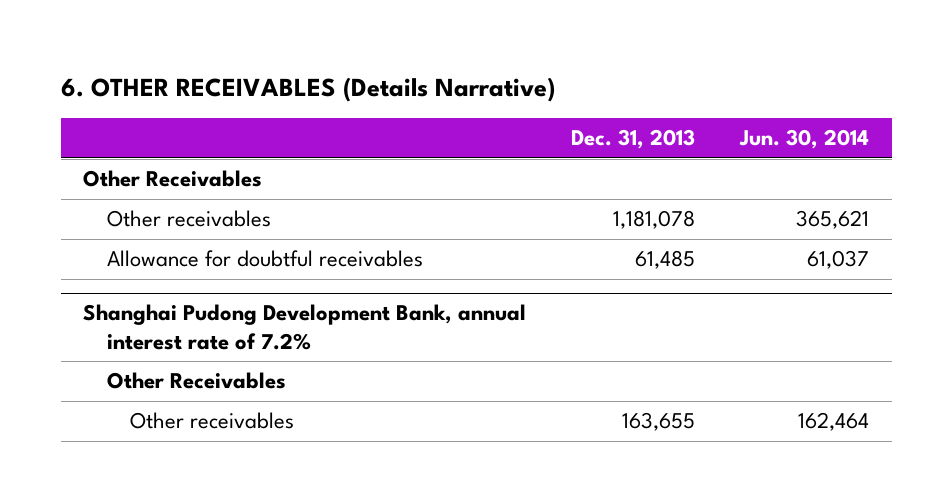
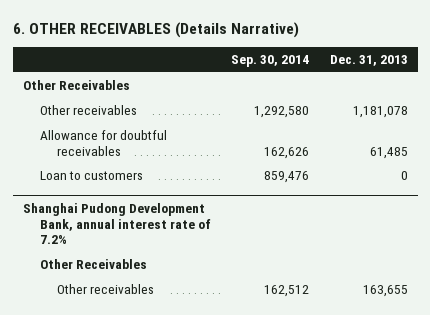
[739,129,870,150] Jun. 30, 2014 -> none
none -> [231,55,310,68] Sep. 30, 2014
none -> [39,171,143,181] Loan to customers

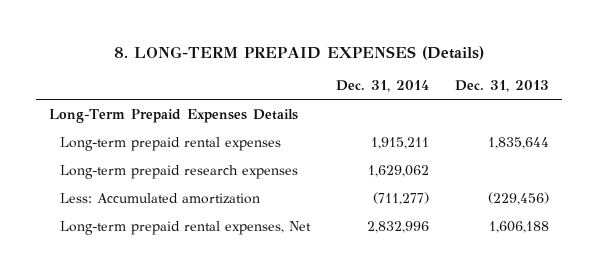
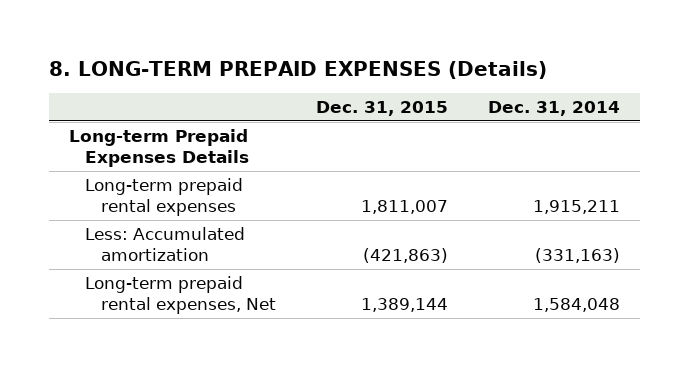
[454,80,549,93] Dec. 31, 2013 -> none
none -> [315,100,448,116] Dec. 31, 2015
[48,108,298,123] Long-Term Prepaid Expenses Details -> [69,129,249,168] Long-term Prepaid Expenses Details
[60,164,299,179] Long-term prepaid research expenses -> none
[373,191,430,205] (711,277) -> [534,248,620,264] (331,163)
[367,220,430,233] 2,832,996 -> [532,298,620,313] 1,584,048

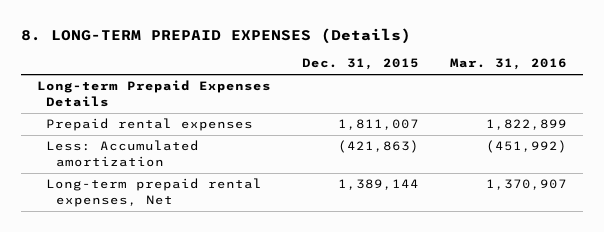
[487,100,620,116] Dec. 31, 2014 -> none
none -> [450,58,568,71] Mar. 31, 2016
[84,178,243,217] Long-term prepaid rental expenses -> [46,118,254,132] Prepaid rental expenses

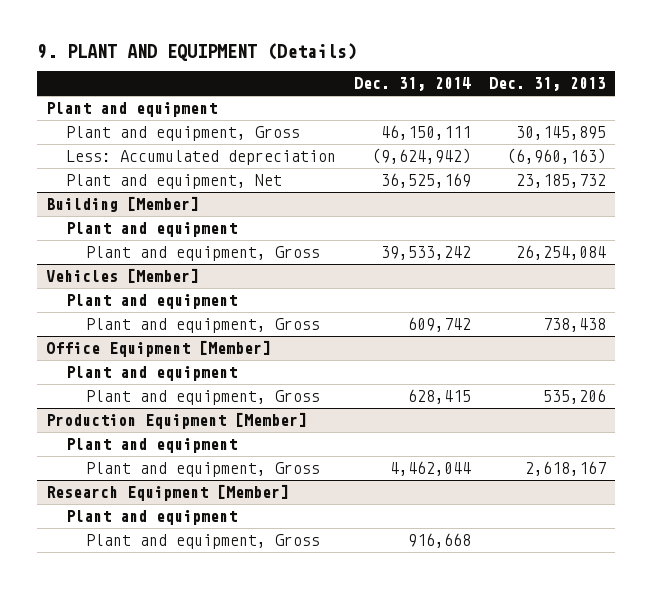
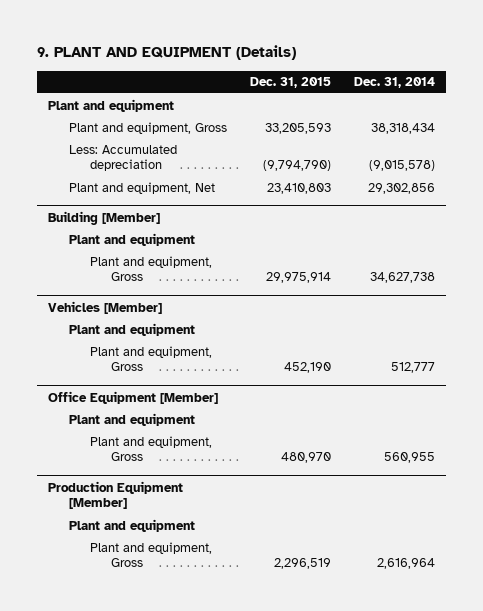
[488,77,606,92] Dec. 31, 2013 -> none
none -> [249,77,331,89] Dec. 31, 2015
[380,125,471,141] 46,150,111 -> [370,122,435,134] 38,318,434
[371,148,471,165] (9,624,942) -> [368,160,435,172] (9,015,578)
[380,173,471,189] 36,525,169 -> [367,182,435,194] 29,302,856
[380,246,471,261] 39,533,242 -> [369,272,435,284] 34,627,738
[407,317,471,333] 609,742 -> [390,362,435,374] 512,777
[407,389,471,405] 628,415 -> [383,452,435,464] 560,955
[46,484,290,502] Research Equipment [Member] -> none
[65,510,237,526] Plant and equipment -> none
[85,534,320,550] Plant and equipment, Gross -> none
[389,461,471,477] 4,462,044 -> [376,558,435,570] 2,616,964

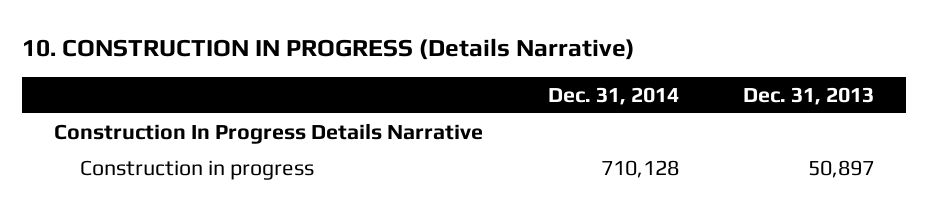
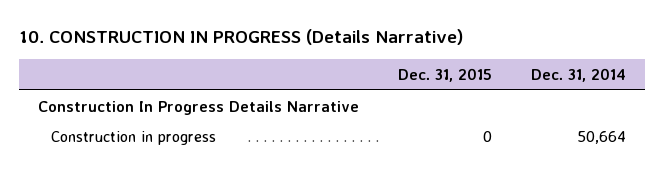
[742,86,874,105] Dec. 31, 2013 -> none
none -> [398,67,493,82] Dec. 31, 2015
[600,159,679,178] 710,128 -> [576,130,626,144] 50,664

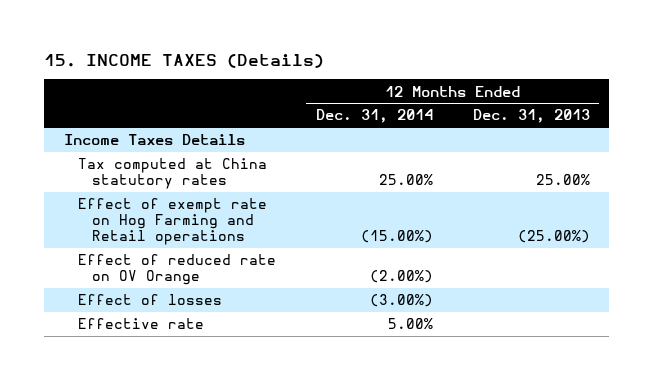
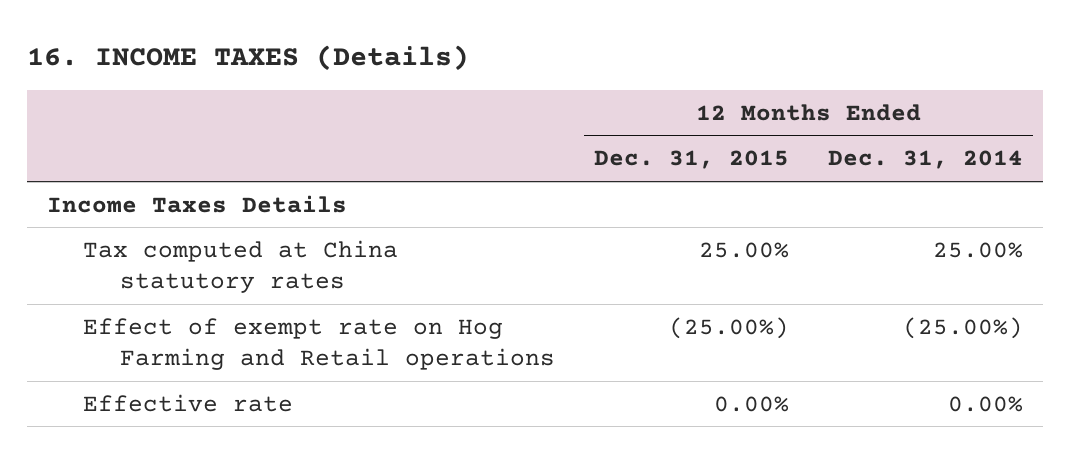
[44,53,325,68] 15. INCOME TAXES (Details) -> [27,45,470,72] 16. INCOME TAXES (Details)
[472,109,590,124] Dec. 31, 2013 -> none
none -> [593,150,789,170] Dec. 31, 2015
[77,254,276,286] Effect of reduced rate on OV Orange -> none
[77,294,222,306] Effect of losses -> none
[360,230,433,244] (15.00%) -> [903,316,1024,339] (25.00%)
[387,318,433,330] 5.00% -> [948,395,1024,412] 0.00%

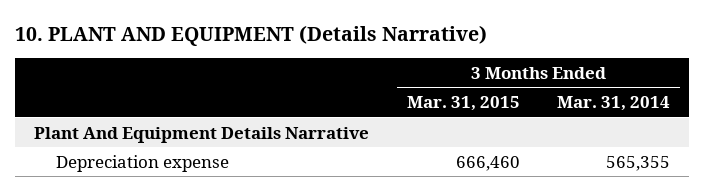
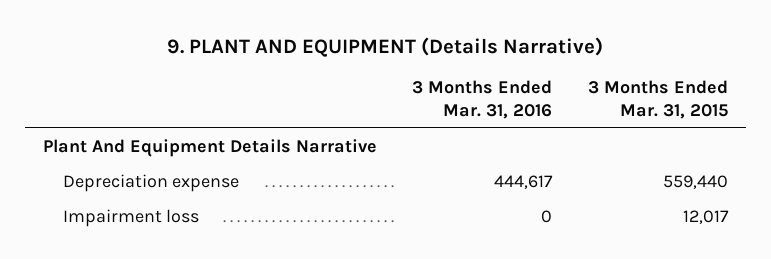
[15,25,488,47] 10. PLANT AND EQUIPMENT (Details Narrative) -> [167,36,604,57] 9. PLANT AND EQUIPMENT (Details Narrative)
[557,96,671,112] Mar. 31, 2014 -> none
none -> [412,80,553,120] 3 Months Ended Mar. 31, 2016
[455,155,520,171] 666,460 -> [662,174,728,189] 559,440
none -> [63,208,200,227] Impairment loss

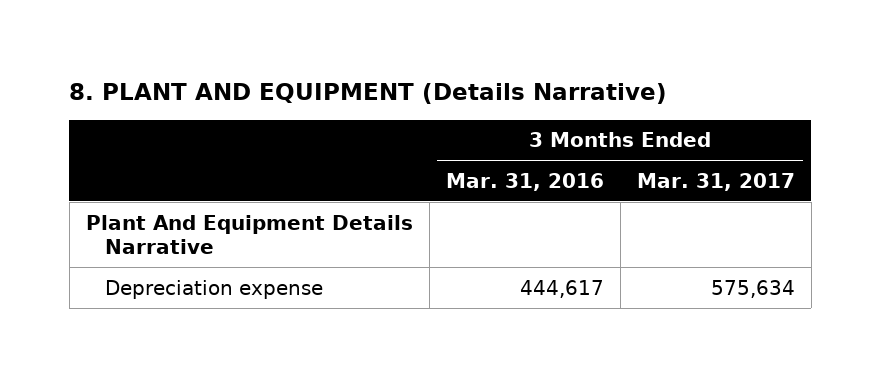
[167,36,604,57] 9. PLANT AND EQUIPMENT (Details Narrative) -> [69,83,668,105] 8. PLANT AND EQUIPMENT (Details Narrative)
[587,80,728,120] 3 Months Ended Mar. 31, 2015 -> none
none -> [636,173,795,192] Mar. 31, 2017
[63,208,200,227] Impairment loss -> none

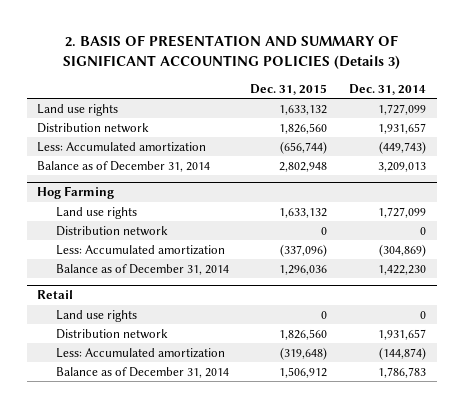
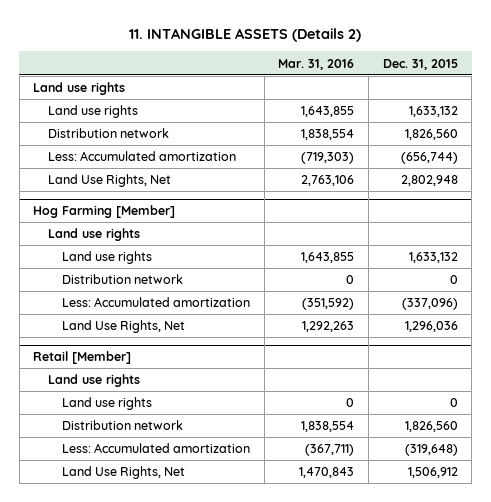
[62,35,400,70] 2. BASIS OF PRESENTATION AND SUMMARY OF SIGNIFICANT ACCOUNTING POLICIES (Details 3) -> [129,27,362,42] 11. INTANGIBLE ASSETS (Details 2)
[349,83,427,95] Dec. 31, 2014 -> none
none -> [278,58,355,70] Mar. 31, 2016
none -> [33,82,126,96] Land use rights
[37,160,211,172] Balance as of December 31, 2014 -> [47,174,171,188] Land Use Rights, Net
[37,186,115,200] Hog Farming -> [33,205,176,219] Hog Farming [Member]
none -> [47,228,140,242] Land use rights
[55,263,229,275] Balance as of December 31, 2014 -> [62,320,186,334] Land Use Rights, Net
[37,290,74,300] Retail -> [33,351,132,365] Retail [Member]
none -> [47,374,140,388] Land use rights
[55,366,229,378] Balance as of December 31, 2014 -> [62,466,186,480] Land Use Rights, Net

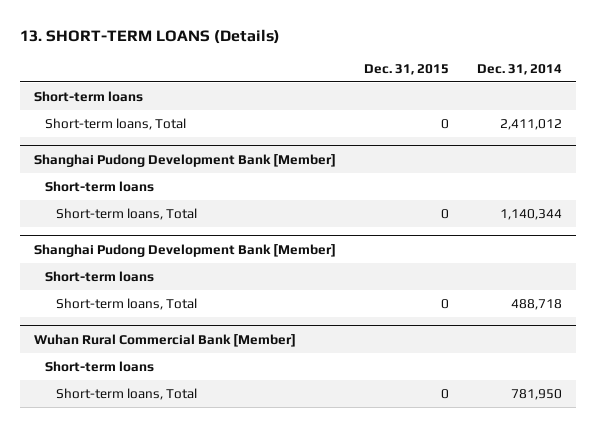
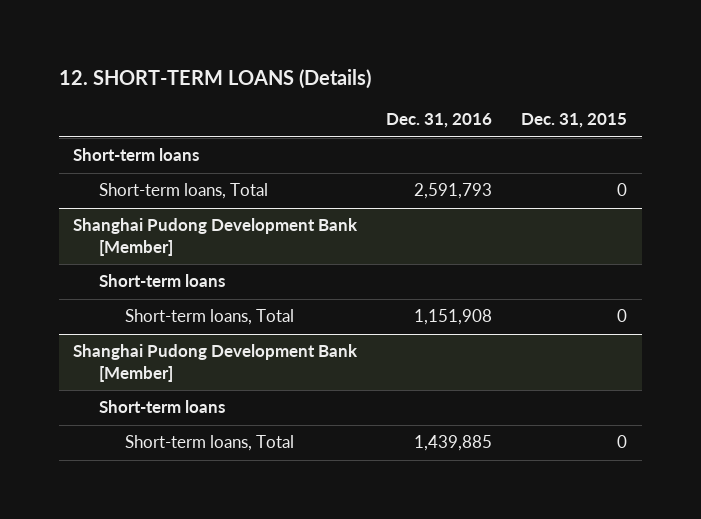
[20,29,281,45] 13. SHORT-TERM LOANS (Details) -> [58,69,371,90] 12. SHORT-TERM LOANS (Details)
[477,63,563,75] Dec. 31, 2014 -> none
none -> [386,113,493,129] Dec. 31, 2016
[34,333,297,347] Wuhan Rural Commercial Bank [Member] -> none
[45,360,155,372] Short-term loans -> none
[56,387,198,400] Short-term loans, Total -> none

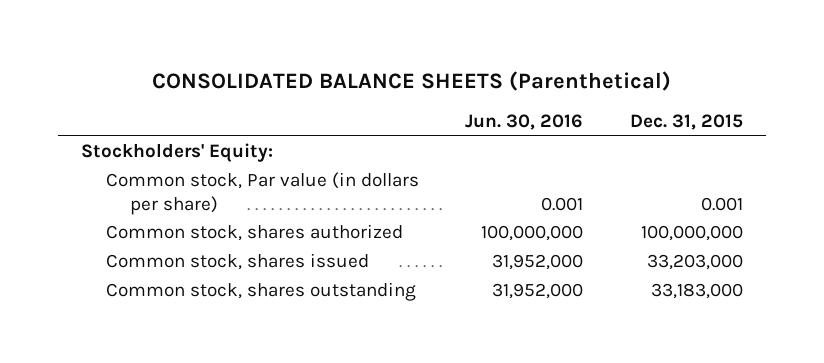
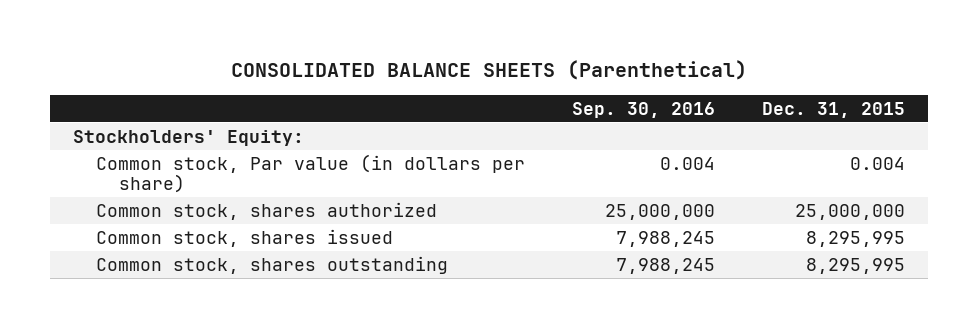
[465,114,584,131] Jun. 30, 2016 -> none
none -> [571,101,715,118] Sep. 30, 2016
[700,196,743,211] 0.001 -> [849,156,905,170] 0.004
[640,225,743,242] 100,000,000 -> [794,203,905,220] 25,000,000
[646,254,743,271] 33,203,000 -> [805,230,905,247] 8,295,995
[650,283,743,300] 33,183,000 -> [805,257,905,274] 8,295,995

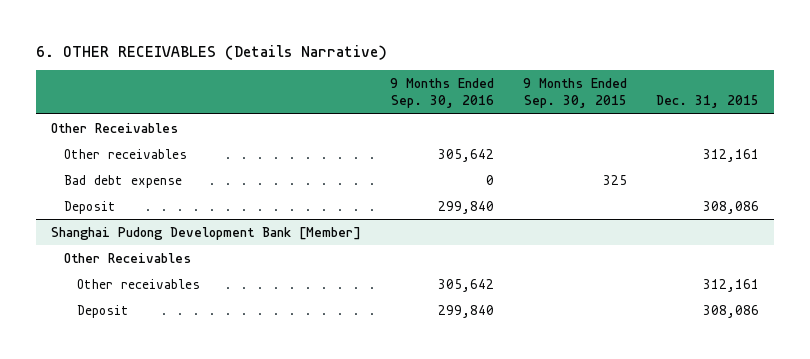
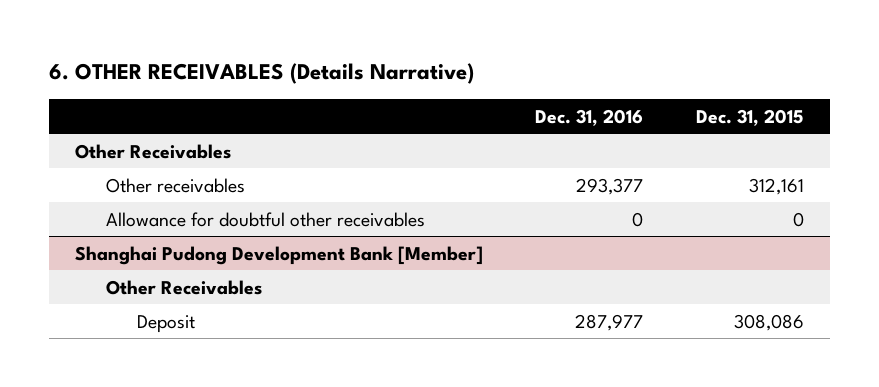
[390,78,495,109] 9 Months Ended Sep. 30, 2016 -> none
[523,78,628,109] 9 Months Ended Sep. 30, 2015 -> none
none -> [535,108,644,126] Dec. 31, 2016
[64,174,183,188] Bad debt expense -> none
[64,200,117,214] Deposit -> none
none -> [105,211,425,227] Allowance for doubtful other receivables
[77,278,201,289] Other receivables -> none

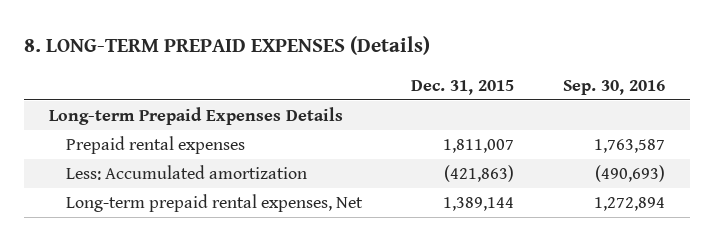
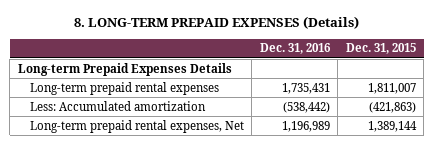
[563,79,666,95] Sep. 30, 2016 -> none
none -> [259,43,331,55] Dec. 31, 2016
[66,136,246,155] Prepaid rental expenses -> [29,81,219,95] Long-term prepaid rental expenses

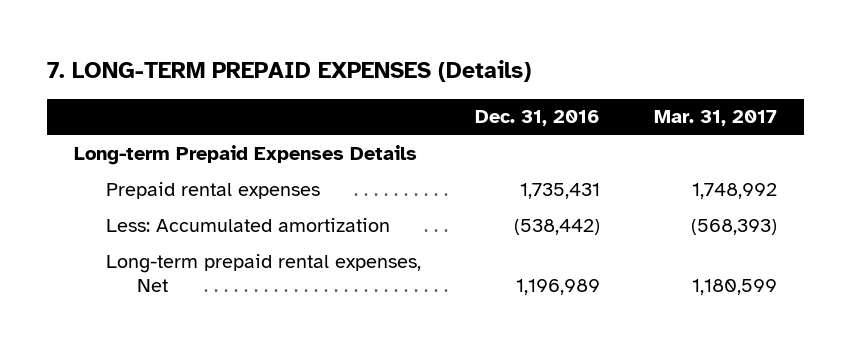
[73,16,359,30] 8. LONG-TERM PREPAID EXPENSES (Details) -> [46,60,531,83] 7. LONG-TERM PREPAID EXPENSES (Details)
[345,43,416,55] Dec. 31, 2015 -> none
none -> [654,110,778,127] Mar. 31, 2017
[29,81,219,95] Long-term prepaid rental expenses -> [105,181,320,199] Prepaid rental expenses

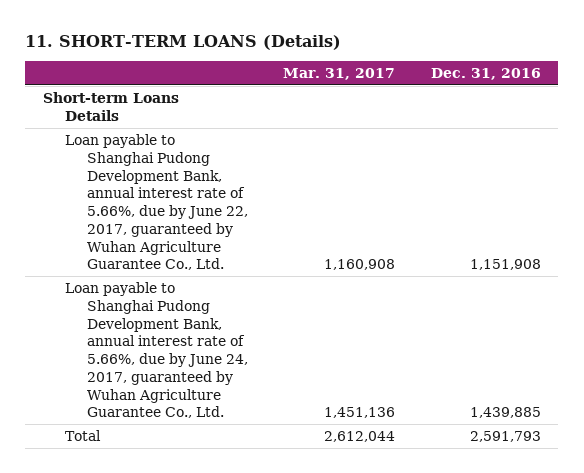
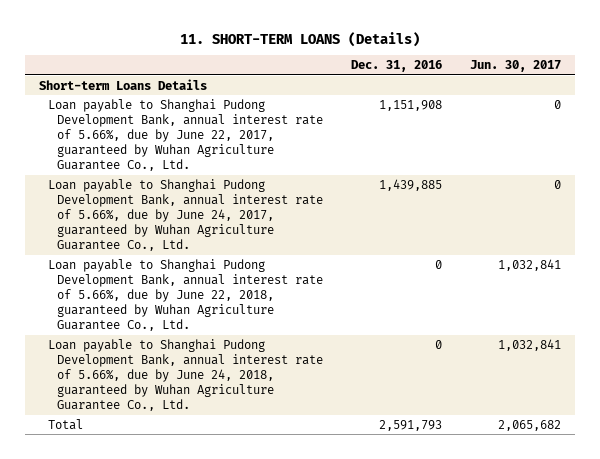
[283,67,396,80] Mar. 31, 2017 -> none
none -> [469,60,561,73] Jun. 30, 2017
none -> [47,258,323,332] Loan payable to Shanghai Pudong Development Bank, annual interest rate of 5.66%, due by June 22, 2018, guaranteed by Wuhan Agriculture Guarantee Co., Ltd.
none -> [47,338,323,412] Loan payable to Shanghai Pudong Development Bank, annual interest rate of 5.66%, due by June 24, 2018, guaranteed by Wuhan Agriculture Guarantee Co., Ltd.

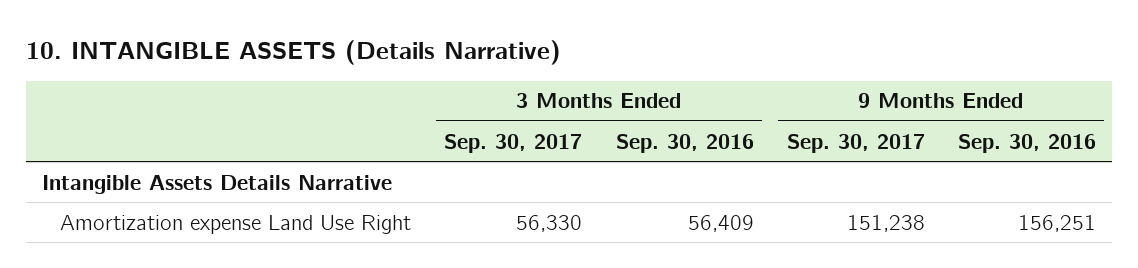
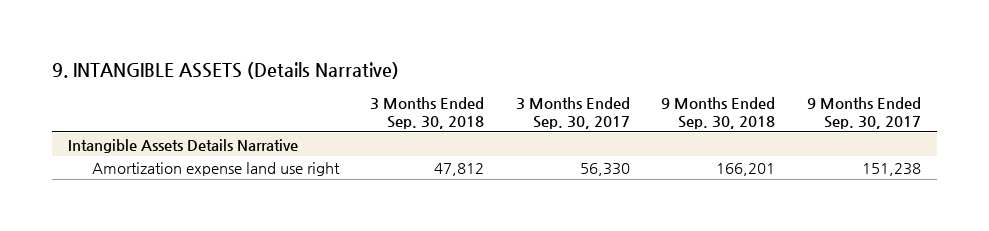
[25,40,561,66] 10. INTANGIBLE ASSETS (Details Narrative) -> [52,61,400,79] 9. INTANGIBLE ASSETS (Details Narrative)
[615,133,754,153] Sep. 30, 2016 -> none
[957,133,1096,153] Sep. 30, 2016 -> none
none -> [370,96,485,129] 3 Months Ended Sep. 30, 2018
none -> [661,96,776,129] 9 Months Ended Sep. 30, 2018
[60,214,412,234] Amortization expense Land Use Right -> [91,161,340,176] Amortization expense land use right

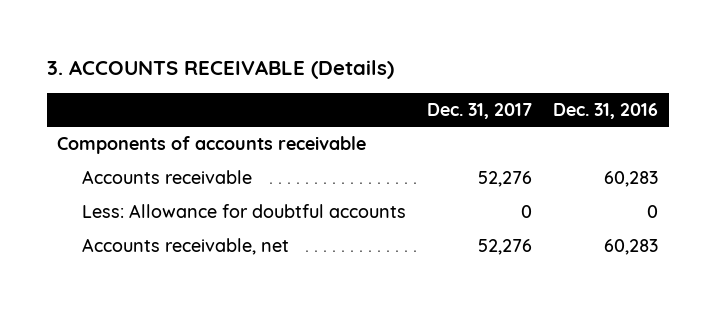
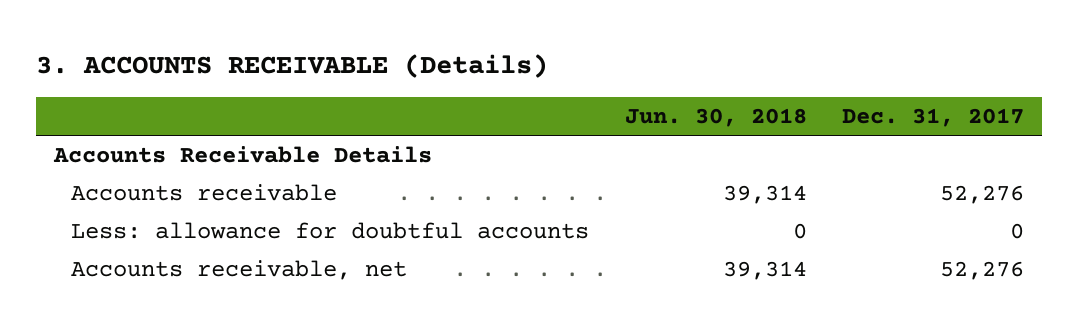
[553,102,659,119] Dec. 31, 2016 -> none
none -> [624,108,807,128] Jun. 30, 2018
[57,136,367,155] Components of accounts receivable -> none
none -> [52,146,432,164] Accounts Receivable Details
[82,204,407,219] Less: Allowance for doubtful accounts -> [71,222,590,240] Less: allowance for doubtful accounts

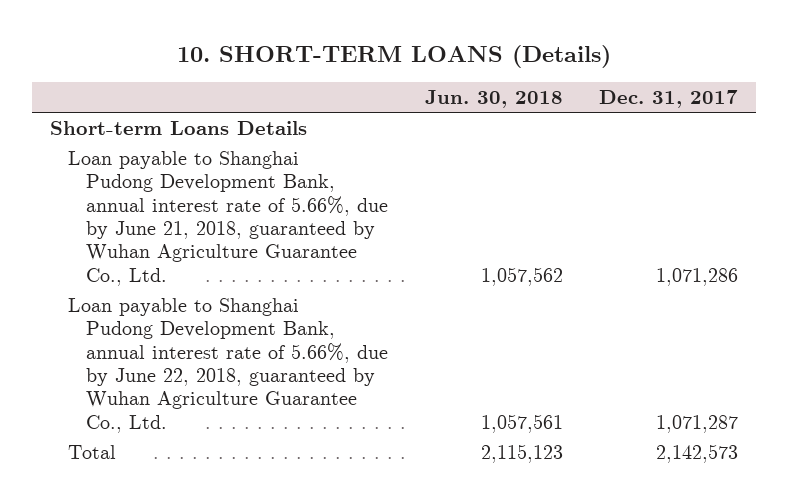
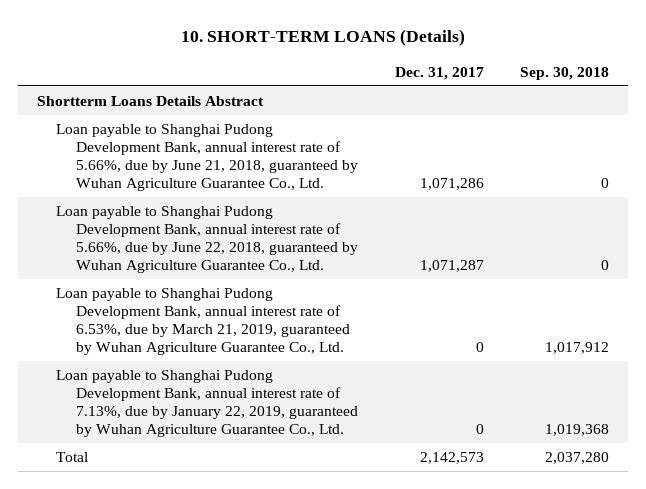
[424,89,563,108] Jun. 30, 2018 -> none
none -> [520,66,610,80] Sep. 30, 2018
[49,121,307,136] Short-term Loans Details -> [36,96,264,107] Shortterm Loans Details Abstract
none -> [56,288,350,355] Loan payable to Shanghai Pudong Development Bank, annual interest rate of 6.53%, due by March 21, 2019, guaranteed by Wuhan Agriculture Guarantee Co., Ltd.
none -> [56,370,358,437] Loan payable to Shanghai Pudong Development Bank, annual interest rate of 7.13%, due by January 22, 2019, guaranteed by Wuhan Agriculture Guarantee Co., Ltd.

